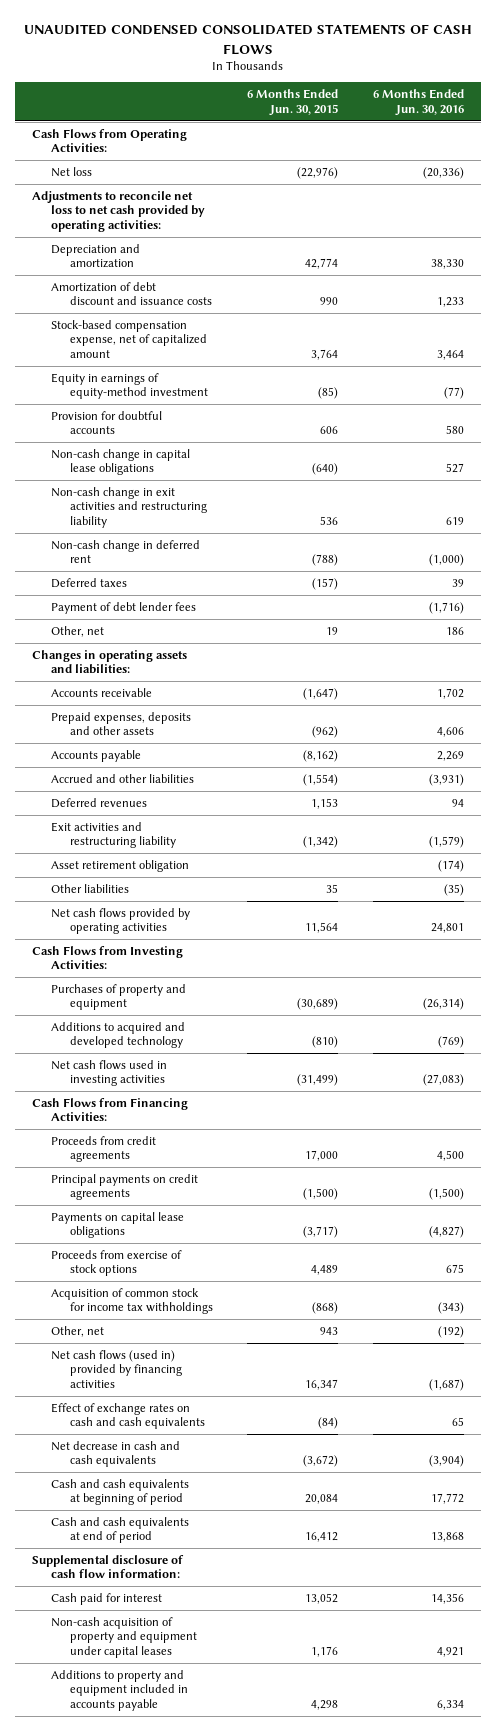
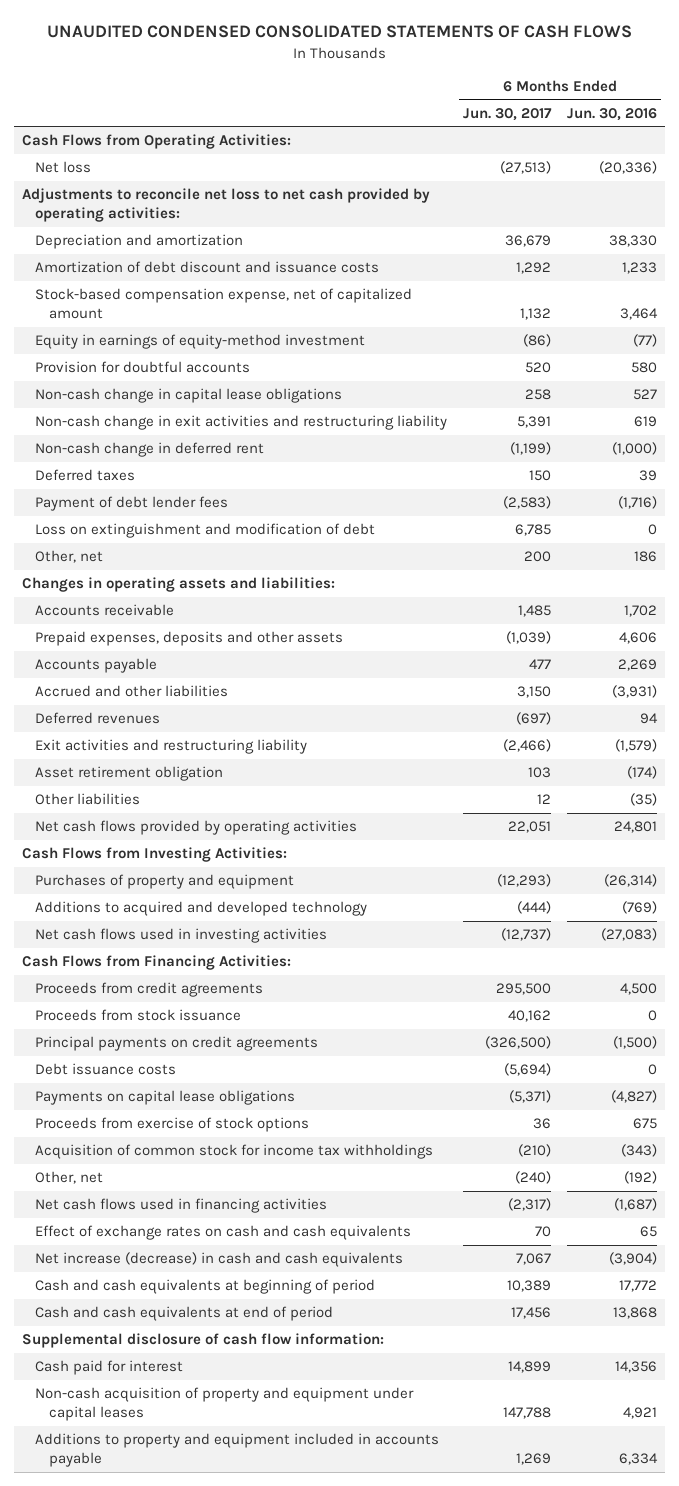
[247,89,339,116] 6 Months Ended Jun. 30, 2015 -> none
none -> [463,107,553,121] Jun. 30, 2017
none -> [35,523,376,539] Loss on extinguishment and modification of debt
none -> [35,1009,242,1022] Proceeds from stock issuance
none -> [35,1063,177,1076] Debt issuance costs
[51,1349,182,1388] Net cash flows (used in) provided by financing activities -> [35,1198,328,1214] Net cash flows used in financing activities
[51,1440,181,1468] Net decrease in cash and cash equivalents -> [35,1252,404,1268] Net increase (decrease) in cash and cash equivalents

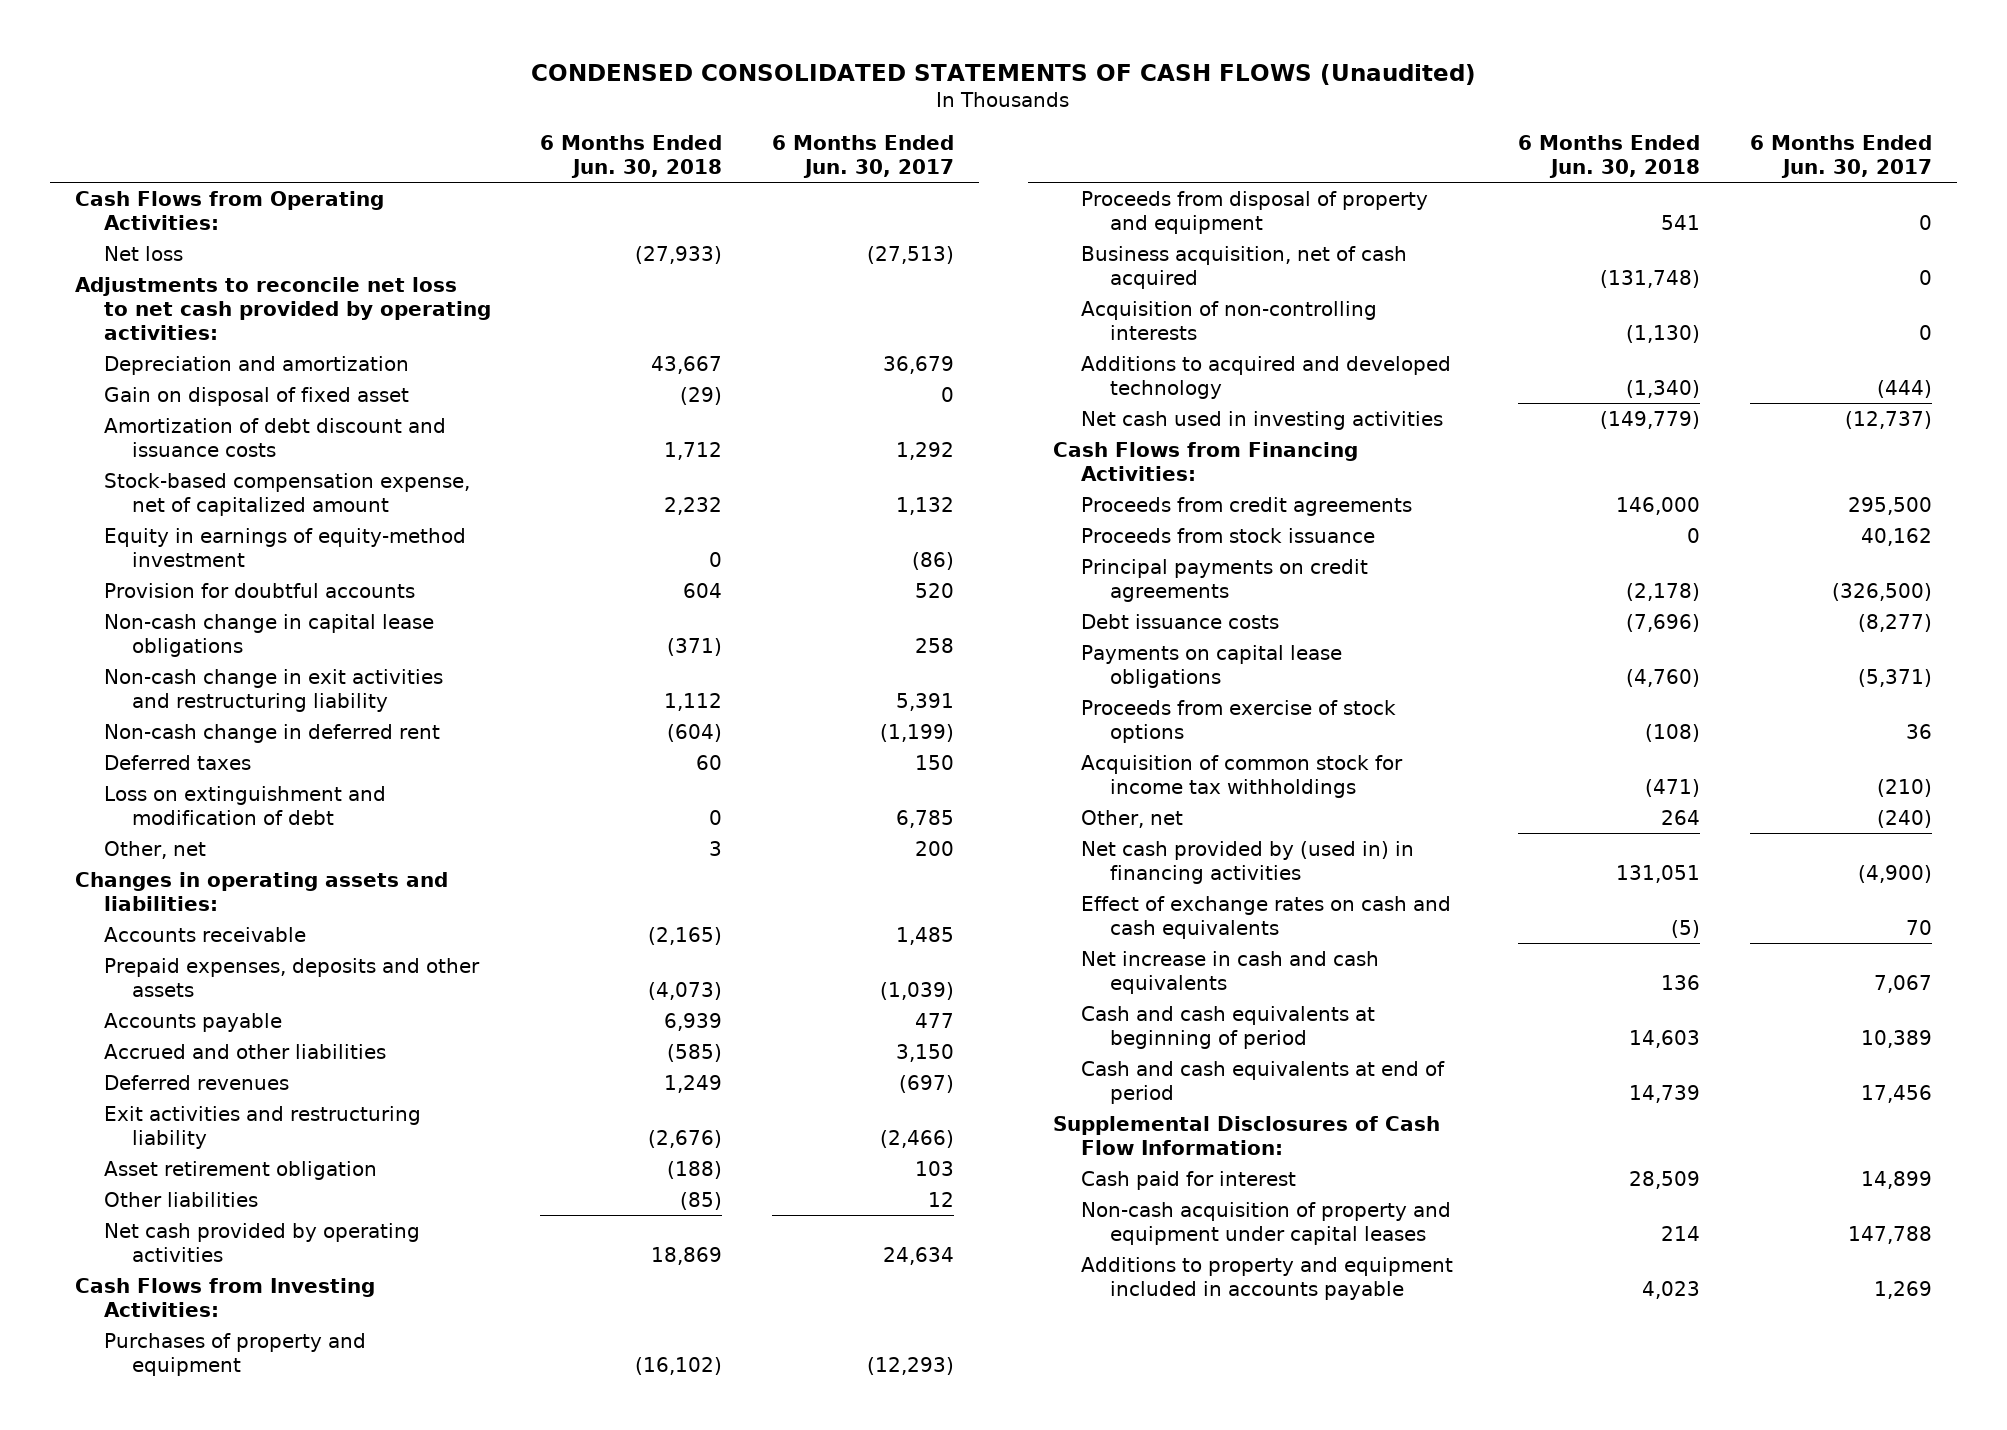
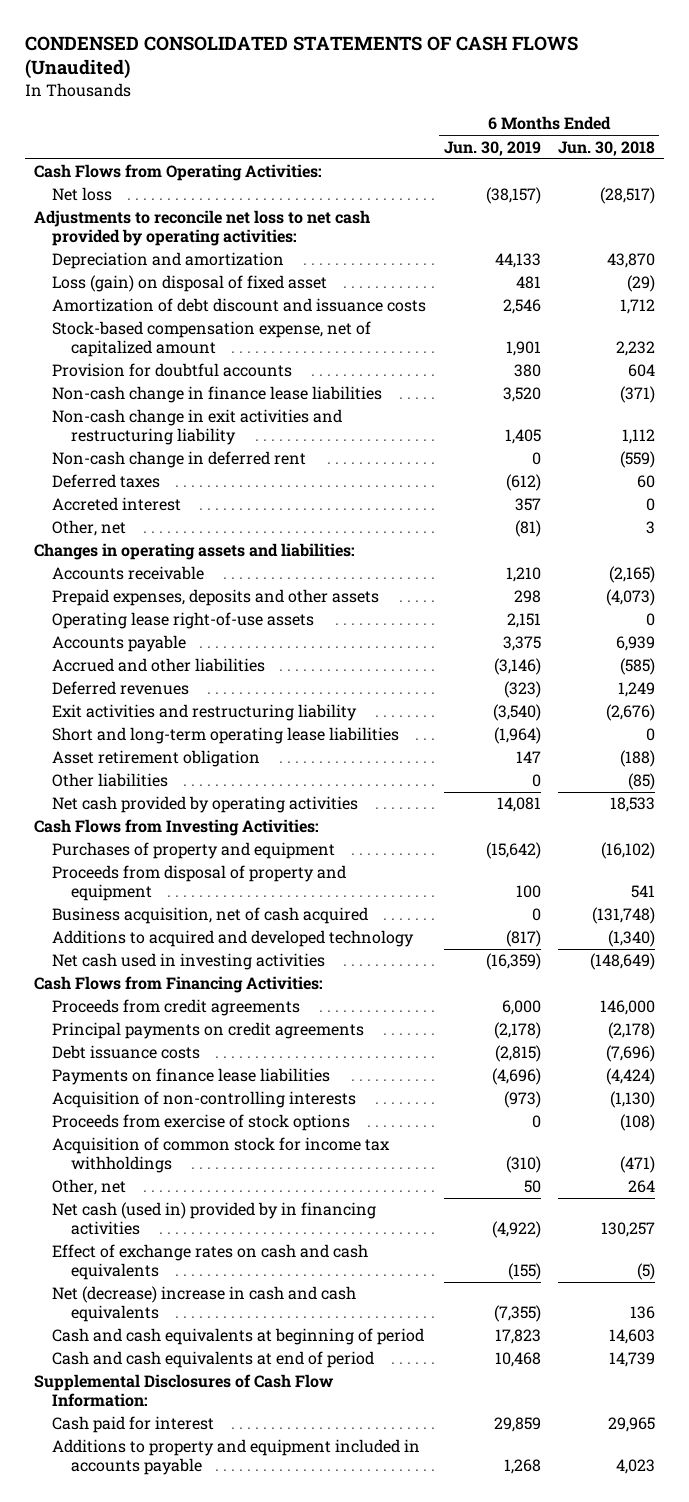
[771,134,954,178] 6 Months Ended Jun. 30, 2017 -> none
none -> [443,140,541,156] Jun. 30, 2019
[635,245,723,264] (27,933) -> [599,187,655,205] (28,517)
[651,355,723,374] 43,667 -> [606,253,655,269] 43,870
[103,386,409,406] Gain on disposal of fixed asset -> [52,275,328,293] Loss (gain) on disposal of fixed asset
[103,527,466,567] Equity in earnings of equity-method investment -> none
[103,613,434,657] Non-cash change in capital lease obligations -> [52,386,383,404] Non-cash change in finance lease liabilities
[667,723,723,742] (604) -> [619,451,655,469] (559)
[103,785,386,825] Loss on extinguishment and modification of debt -> none
none -> [52,497,182,512] Accreted interest
none -> [52,612,315,630] Operating lease right-of-use assets
none -> [52,727,400,745] Short and long-term operating lease liabilities
[651,1246,723,1265] 18,869 -> [609,797,655,813] 18,533
[1600,410,1701,429] (149,779) -> [589,953,655,971] (148,649)
[1081,527,1376,543] Proceeds from stock issuance -> none
[1081,644,1343,688] Payments on capital lease obligations -> none
none -> [52,1068,331,1086] Payments on finance lease liabilities
[1081,300,1378,340] Acquisition of non-controlling interests -> [52,1091,357,1109] Acquisition of non-controlling interests
[1081,840,1415,884] Net cash provided by (used in) in financing activities -> [52,1202,377,1236] Net cash (used in) provided by in financing activities
[1616,864,1701,883] 131,051 -> [600,1222,655,1238] 130,257
[1081,950,1380,994] Net increase in cash and cash equivalents -> [52,1286,357,1323] Net (decrease) increase in cash and cash equivalents
[1081,1201,1452,1245] Non-cash acquisition of property and equipment under capital leases -> none
[1629,1170,1701,1189] 28,509 -> [607,1417,655,1433] 29,965

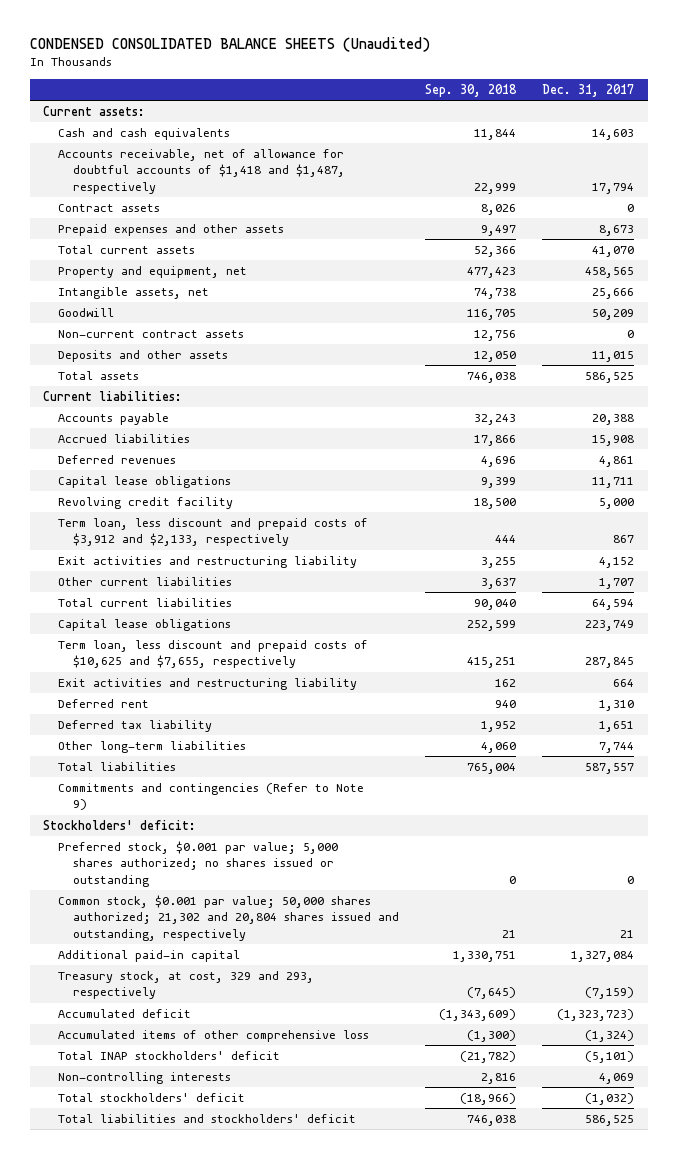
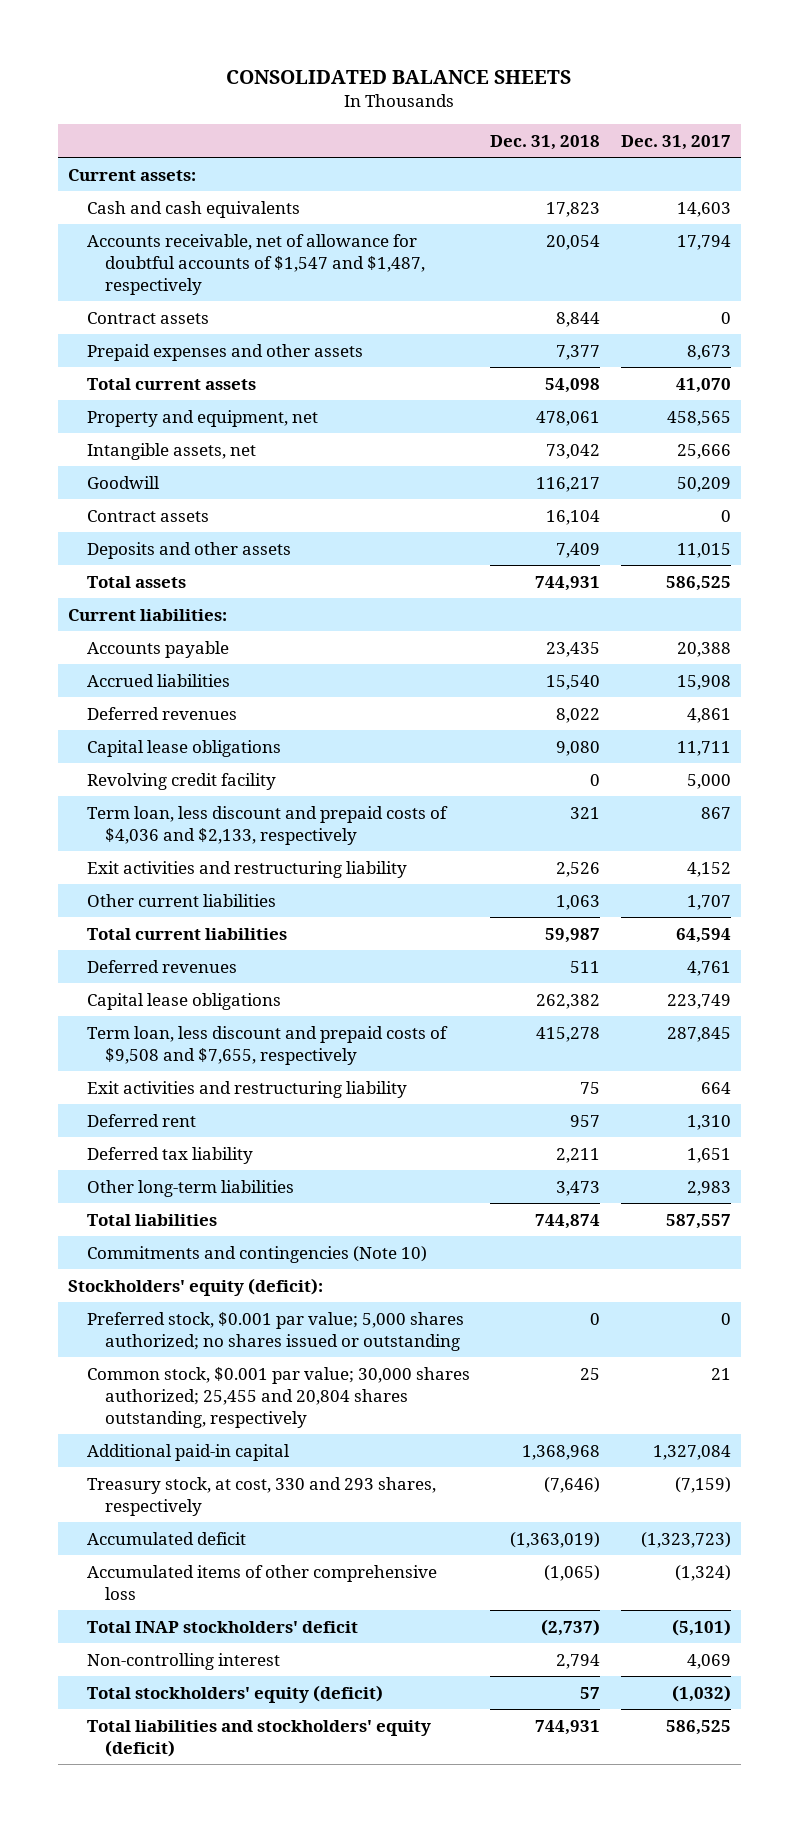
[29,37,430,53] CONDENSED CONSOLIDATED BALANCE SHEETS (Unaudited) -> [226,70,572,85] CONSOLIDATED BALANCE SHEETS
[425,84,518,98] Sep. 30, 2018 -> none
none -> [490,134,601,150] Dec. 31, 2018
[57,149,345,194] Accounts receivable, net of allowance for doubtful accounts of $1,418 and $1,487, respectively -> [86,233,426,295] Accounts receivable, net of allowance for doubtful accounts of $1,547 and $1,487, respectively
[57,330,244,339] Non-current contract assets -> [86,509,209,522] Contract assets
[57,518,368,547] Term loan, less discount and prepaid costs of $3,912 and $2,133, respectively -> [86,805,448,845] Term loan, less discount and prepaid costs of $4,036 and $2,133, respectively
none -> [86,959,237,973] Deferred revenues
[57,640,368,669] Term loan, less discount and prepaid costs of $10,625 and $7,655, respectively -> [86,1025,448,1065] Term loan, less discount and prepaid costs of $9,508 and $7,655, respectively
[599,742,635,754] 7,744 -> [686,1180,731,1196] 2,983
[57,783,364,811] Commitments and contingencies (Refer to Note 9) -> [86,1245,427,1263] Commitments and contingencies (Note 10)
[43,820,197,831] Stockholders' deficit: -> [68,1277,324,1296] Stockholders' equity (deficit):
[57,895,399,941] Common stock, $0.001 par value; 50,000 shares authorized; 21,302 and 20,804 shares issued and outstanding, respectively -> [86,1366,470,1428] Common stock, $0.001 par value; 30,000 shares authorized; 25,455 and 20,804 shares outstanding, respectively
[57,971,314,1000] Treasury stock, at cost, 329 and 293, respectively -> [86,1476,436,1516] Treasury stock, at cost, 330 and 293 shares, respectively
[57,1072,231,1085] Non-controlling interests -> [86,1652,280,1670] Non-controlling interest
[57,1093,245,1103] Total stockholders' deficit -> [86,1684,383,1703] Total stockholders' equity (deficit)
[57,1114,356,1124] Total liabilities and stockholders' deficit -> [86,1719,431,1757] Total liabilities and stockholders' equity (deficit)

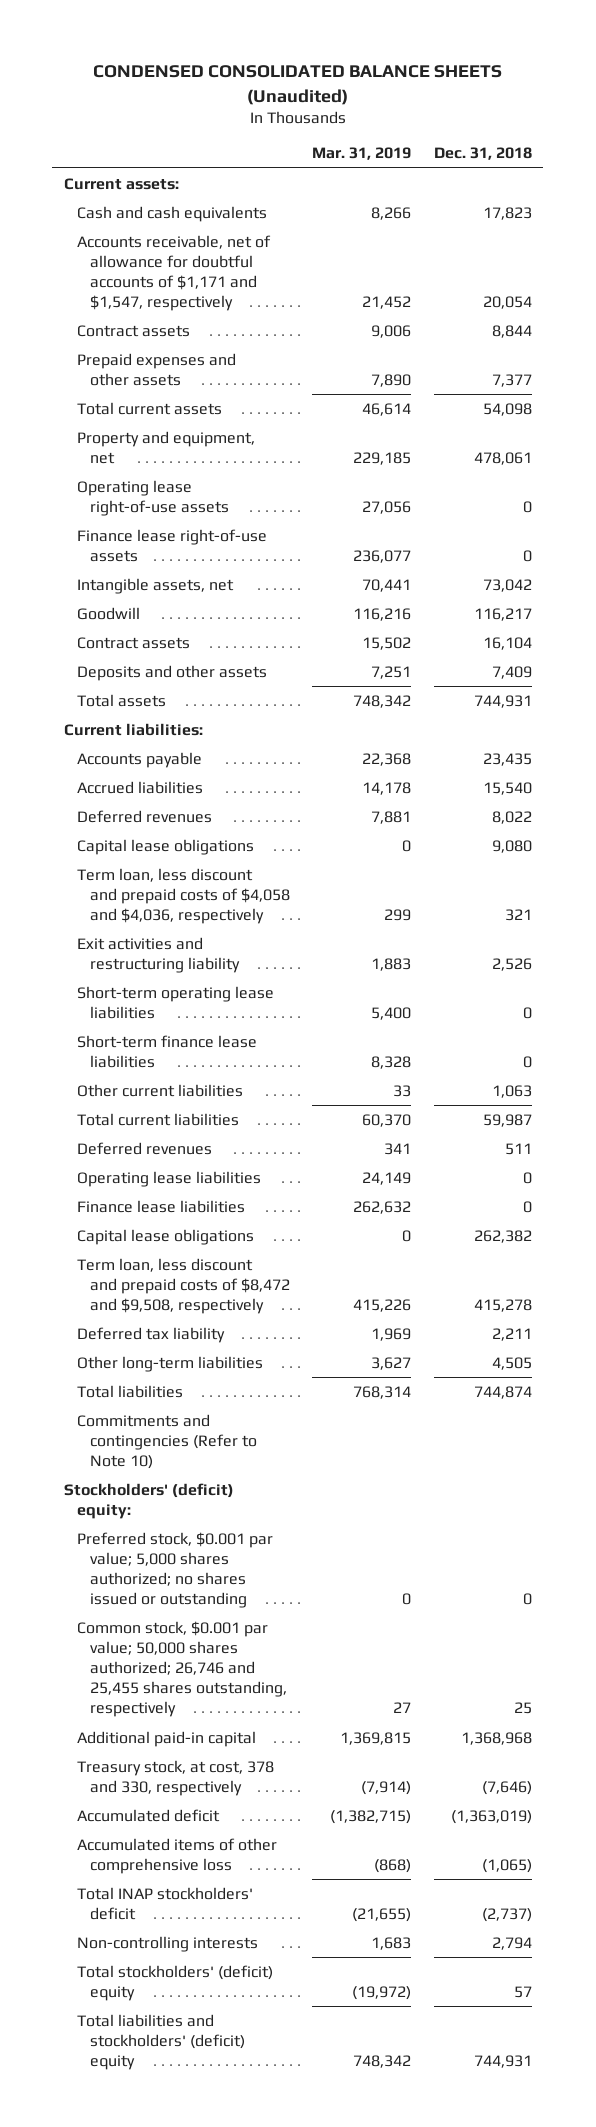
[226,70,572,85] CONSOLIDATED BALANCE SHEETS -> [92,65,502,105] CONDENSED CONSOLIDATED BALANCE SHEETS (Unaudited)
[620,134,731,150] Dec. 31, 2017 -> none
none -> [312,147,412,161] Mar. 31, 2019
[86,233,426,295] Accounts receivable, net of allowance for doubtful accounts of $1,547 and $1,487, respectively -> [76,234,271,312] Accounts receivable, net of allowance for doubtful accounts of $1,171 and $1,547, respectively
none -> [76,479,229,516] Operating lease right-of-use assets
none -> [76,528,267,562] Finance lease right-of-use assets
[86,772,276,790] Revolving credit facility -> none
[86,805,448,845] Term loan, less discount and prepaid costs of $4,036 and $2,133, respectively -> [76,867,290,924] Term loan, less discount and prepaid costs of $4,058 and $4,036, respectively
none -> [76,985,274,1019] Short-term operating lease liabilities
none -> [76,1034,257,1068] Short-term finance lease liabilities
none -> [76,1170,261,1187] Operating lease liabilities
none -> [76,1199,245,1213] Finance lease liabilities
[86,1080,407,1098] Exit activities and restructuring liability -> none
[86,1113,196,1127] Deferred rent -> none
[86,1025,448,1065] Term loan, less discount and prepaid costs of $9,508 and $7,655, respectively -> [76,1257,290,1314] Term loan, less discount and prepaid costs of $8,472 and $9,508, respectively
[556,1180,601,1196] 3,473 -> [491,1356,532,1370] 4,505
[86,1245,427,1263] Commitments and contingencies (Note 10) -> [76,1413,257,1469] Commitments and contingencies (Refer to Note 10)
[68,1277,324,1296] Stockholders' equity (deficit): -> [63,1482,234,1519] Stockholders' (deficit) equity:
[86,1366,470,1428] Common stock, $0.001 par value; 30,000 shares authorized; 25,455 and 20,804 shares outstanding, respectively -> [76,1620,287,1718] Common stock, $0.001 par value; 50,000 shares authorized; 26,746 and 25,455 shares outstanding, respectively
[86,1476,436,1516] Treasury stock, at cost, 330 and 293 shares, respectively -> [76,1759,274,1796] Treasury stock, at cost, 378 and 330, respectively
[86,1652,280,1670] Non-controlling interest -> [76,1935,258,1952] Non-controlling interests
[86,1684,383,1703] Total stockholders' equity (deficit) -> [76,1964,273,2001] Total stockholders' (deficit) equity
[86,1719,431,1757] Total liabilities and stockholders' equity (deficit) -> [76,2013,245,2070] Total liabilities and stockholders' (deficit) equity

